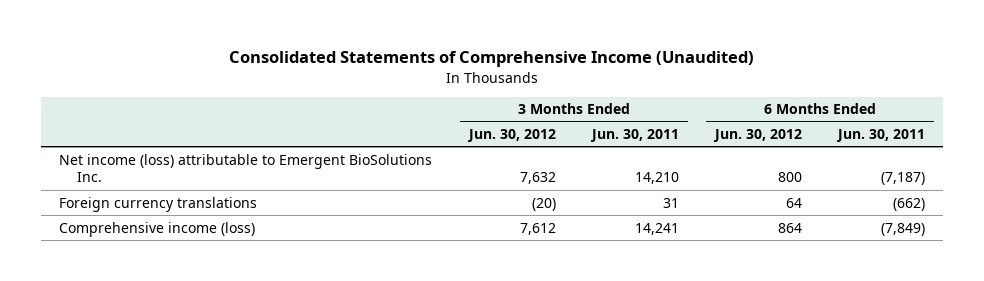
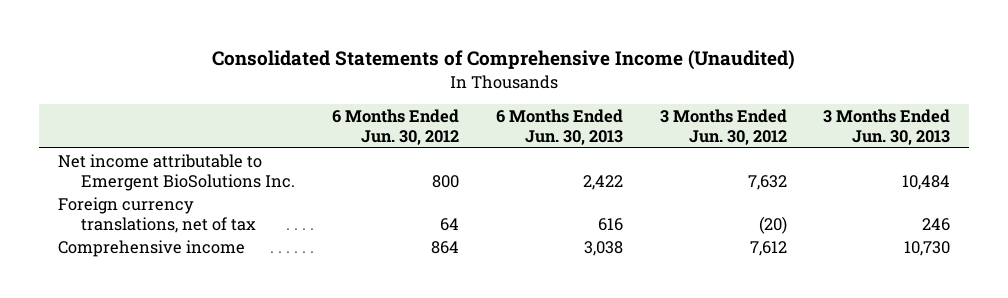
[589,129,679,143] Jun. 30, 2011 -> none
[835,129,925,143] Jun. 30, 2011 -> none
none -> [495,109,623,145] 6 Months Ended Jun. 30, 2013
none -> [823,109,951,145] 3 Months Ended Jun. 30, 2013
[59,153,433,183] Net income (loss) attributable to Emergent BioSolutions Inc. -> [57,153,296,191] Net income attributable to Emergent BioSolutions Inc.
[59,196,258,212] Foreign currency translations -> [57,196,257,233] Foreign currency translations, net of tax
[59,221,256,237] Comprehensive income (loss) -> [57,239,245,257] Comprehensive income

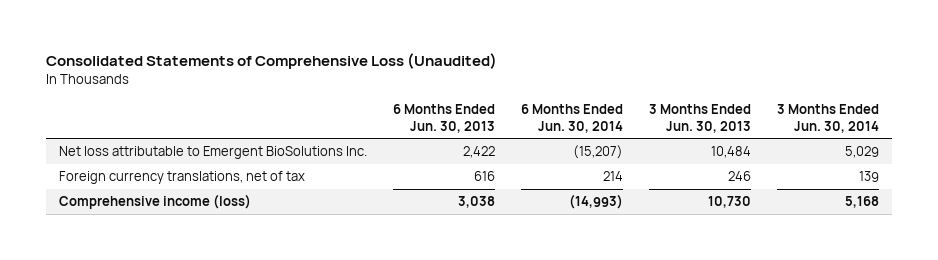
[212,50,796,71] Consolidated Statements of Comprehensive Income (Unaudited) -> [45,53,497,70] Consolidated Statements of Comprehensive Loss (Unaudited)
[332,109,460,145] 6 Months Ended Jun. 30, 2012 -> none
[659,109,787,145] 3 Months Ended Jun. 30, 2012 -> none
none -> [521,104,624,133] 6 Months Ended Jun. 30, 2014
none -> [777,104,880,133] 3 Months Ended Jun. 30, 2014
[57,153,296,191] Net income attributable to Emergent BioSolutions Inc. -> [58,146,367,160] Net loss attributable to Emergent BioSolutions Inc.
[57,239,245,257] Comprehensive income -> [58,194,251,210] Comprehensive income (loss)

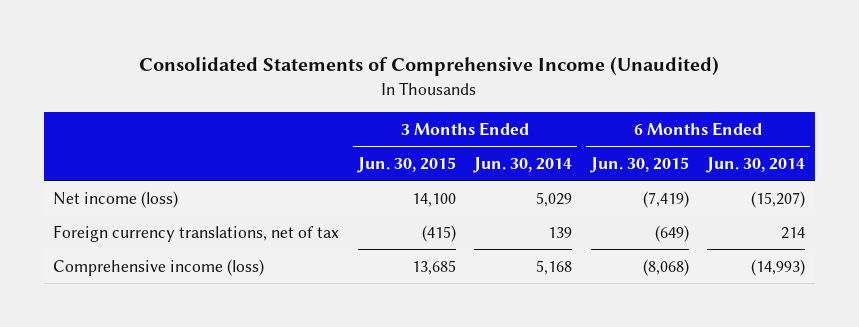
[45,53,497,70] Consolidated Statements of Comprehensive Loss (Unaudited) -> [139,56,720,77] Consolidated Statements of Comprehensive Income (Unaudited)
[393,104,496,133] 6 Months Ended Jun. 30, 2013 -> none
[649,104,752,133] 3 Months Ended Jun. 30, 2013 -> none
none -> [356,156,456,173] Jun. 30, 2015
none -> [589,156,689,173] Jun. 30, 2015
[58,146,367,160] Net loss attributable to Emergent BioSolutions Inc. -> [53,190,179,208] Net income (loss)

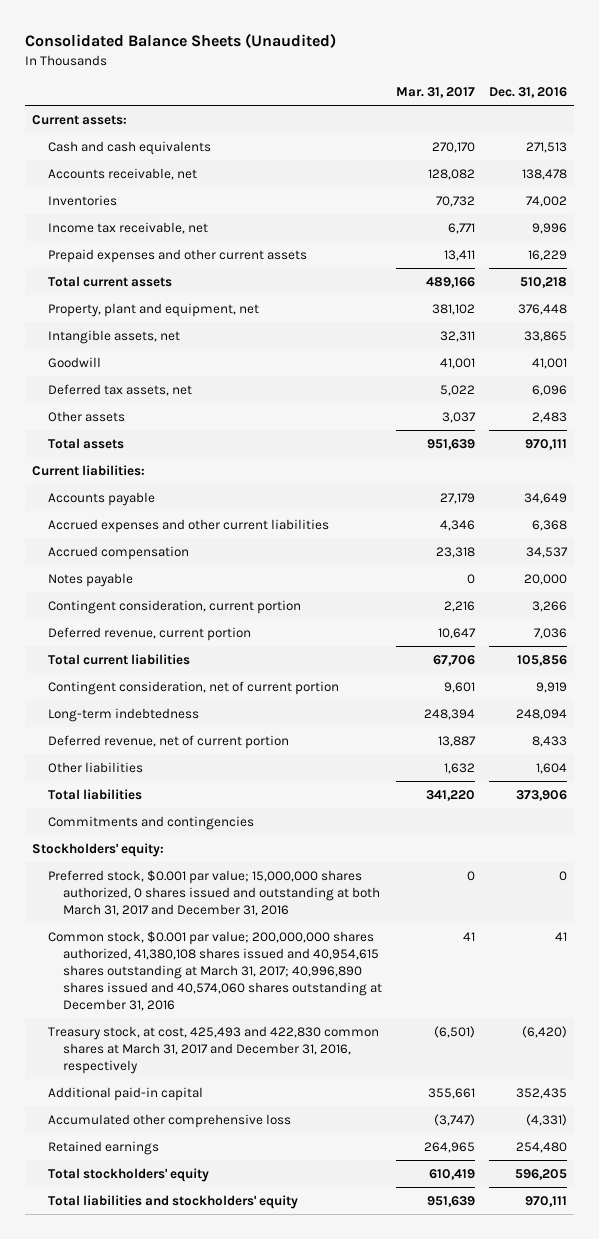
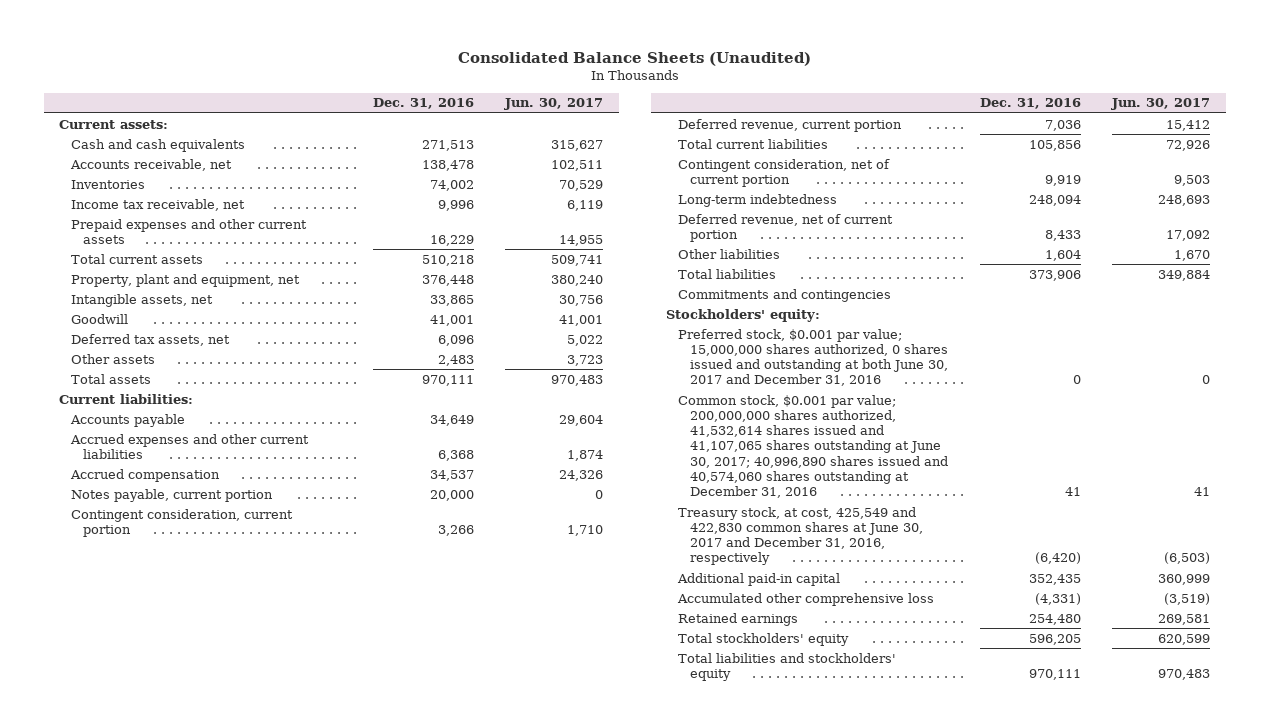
[396,87,476,99] Mar. 31, 2017 -> none
none -> [504,98,604,111] Jun. 30, 2017
[47,572,133,587] Notes payable -> [71,488,274,502] Notes payable, current portion
[47,869,381,916] Preferred stock, $0.001 par value; 15,000,000 shares authorized, 0 shares issued and outstanding at both March 31, 2017 and December 31, 2016 -> [678,328,949,387] Preferred stock, $0.001 par value; 15,000,000 shares authorized, 0 shares issued and outstanding at both June 30, 2017 and December 31, 2016
[47,930,383,1011] Common stock, $0.001 par value; 200,000,000 shares authorized, 41,380,108 shares issued and 40,954,615 shares outstanding at March 31, 2017; 40,996,890 shares issued and 40,574,060 shares outstanding at December 31, 2016 -> [678,394,949,499] Common stock, $0.001 par value; 200,000,000 shares authorized, 41,532,614 shares issued and 41,107,065 shares outstanding at June 30, 2017; 40,996,890 shares issued and 40,574,060 shares outstanding at December 31, 2016
[47,1025,379,1074] Treasury stock, at cost, 425,493 and 422,830 common shares at March 31, 2017 and December 31, 2016, respectively -> [678,506,924,566] Treasury stock, at cost, 425,549 and 422,830 common shares at June 30, 2017 and December 31, 2016, respectively

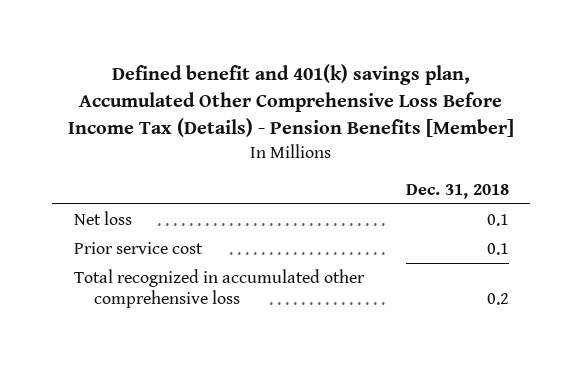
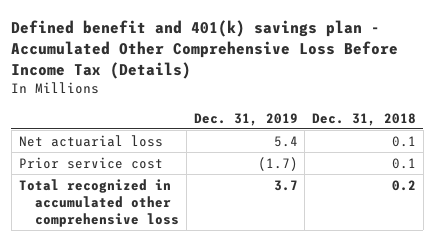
[68,63,515,138] Defined benefit and 401(k) savings plan, Accumulated Other Comprehensive Loss Before Income Tax (Details) - Pension Benefits [Member] -> [11,19,399,79] Defined benefit and 401(k) savings plan - Accumulated Other Comprehensive Loss Before Income Tax (Details)
none -> [193,112,298,126] Dec. 31, 2019
[73,210,132,225] Net loss -> [18,134,163,147] Net actuarial loss

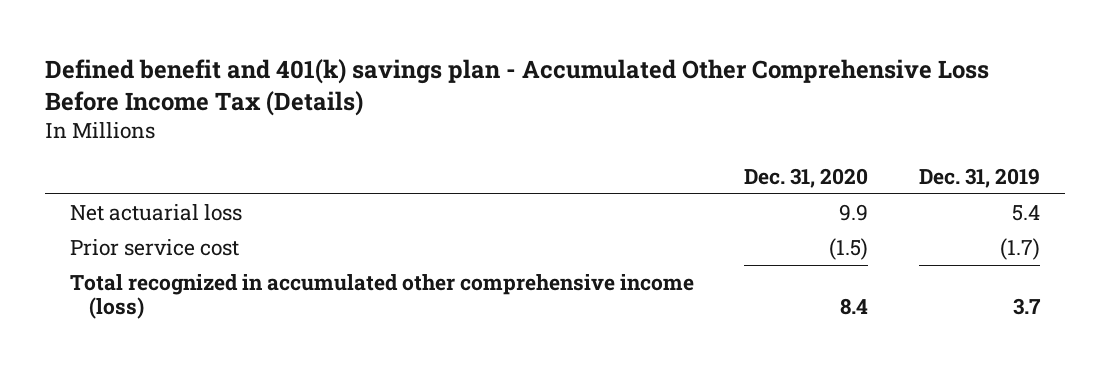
[312,112,417,126] Dec. 31, 2018 -> none
none -> [744,167,869,188] Dec. 31, 2020
[18,178,180,228] Total recognized in accumulated other comprehensive loss -> [70,274,695,320] Total recognized in accumulated other comprehensive income (loss)

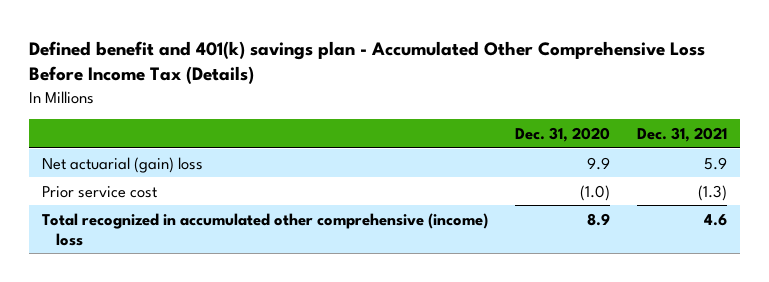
[918,167,1040,188] Dec. 31, 2019 -> none
none -> [636,127,727,143] Dec. 31, 2021
[70,204,243,222] Net actuarial loss -> [42,156,204,173] Net actuarial (gain) loss
[829,238,869,261] (1.5) -> [579,184,610,201] (1.0)
[70,274,695,320] Total recognized in accumulated other comprehensive income (loss) -> [42,212,489,246] Total recognized in accumulated other comprehensive (income) loss
[840,298,869,316] 8.4 -> [586,212,610,226] 8.9

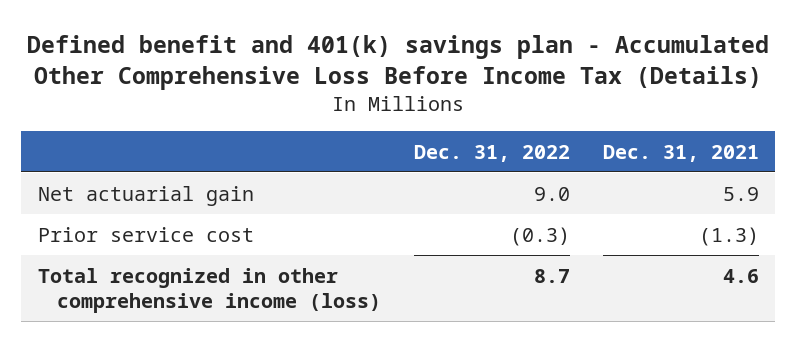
[514,127,610,143] Dec. 31, 2020 -> none
none -> [414,144,571,162] Dec. 31, 2022
[42,156,204,173] Net actuarial (gain) loss -> [37,185,254,206] Net actuarial gain
[42,212,489,246] Total recognized in accumulated other comprehensive (income) loss -> [37,267,382,314] Total recognized in other comprehensive income (loss)

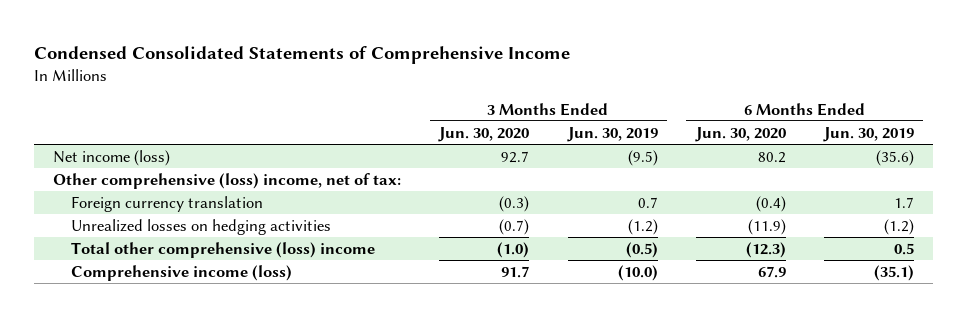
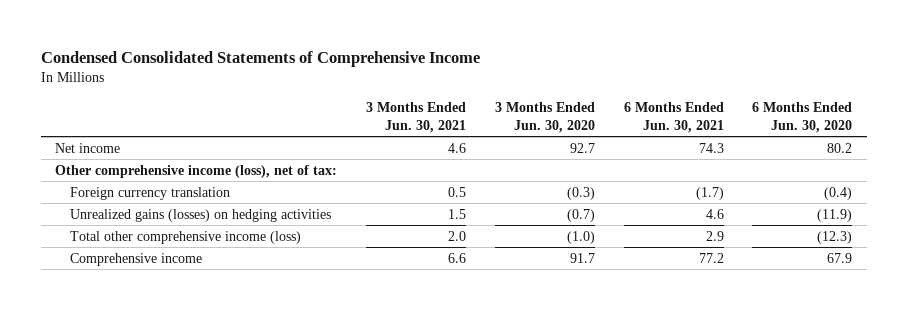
[566,126,658,142] Jun. 30, 2019 -> none
[822,126,914,142] Jun. 30, 2019 -> none
none -> [366,101,467,133] 3 Months Ended Jun. 30, 2021
none -> [623,101,724,133] 6 Months Ended Jun. 30, 2021
[53,149,171,166] Net income (loss) -> [55,142,121,153] Net income
[53,172,402,189] Other comprehensive (loss) income, net of tax: -> [55,164,338,178] Other comprehensive income (loss), net of tax:
[71,218,332,235] Unrealized losses on hedging activities -> [69,208,331,222] Unrealized gains (losses) on hedging activities
[71,241,376,258] Total other comprehensive (loss) income -> [69,230,301,244] Total other comprehensive income (loss)
[71,264,293,281] Comprehensive income (loss) -> [69,252,202,266] Comprehensive income

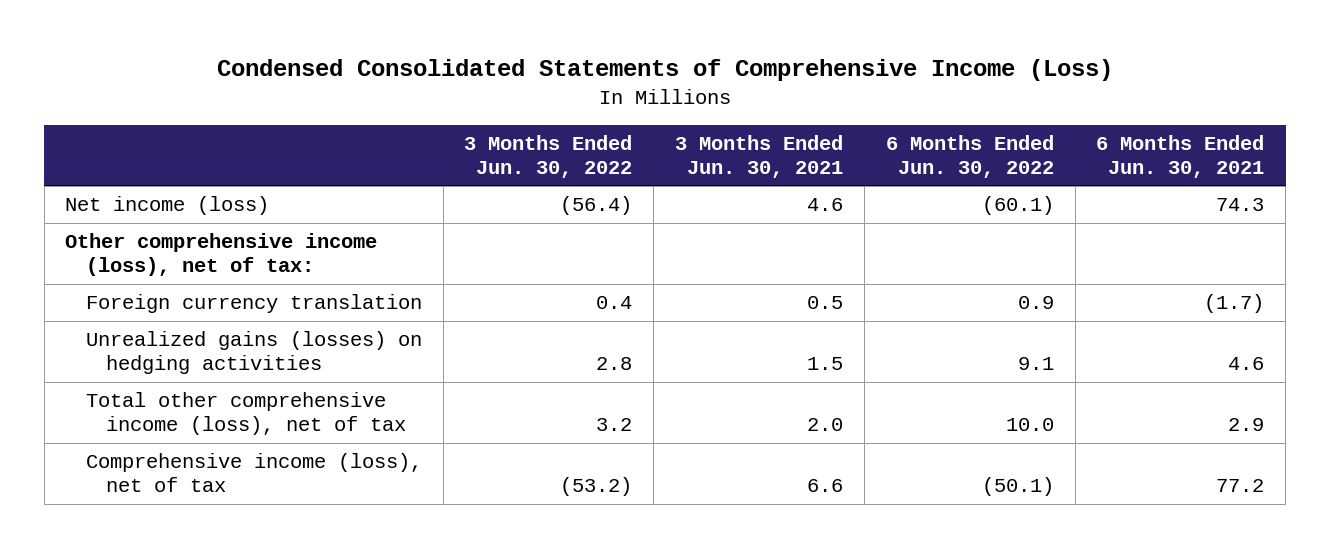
[40,50,480,67] Condensed Consolidated Statements of Comprehensive Income -> [216,59,1113,82] Condensed Consolidated Statements of Comprehensive Income (Loss)
[494,101,595,133] 3 Months Ended Jun. 30, 2020 -> none
[752,101,853,133] 6 Months Ended Jun. 30, 2020 -> none
none -> [464,135,633,179] 3 Months Ended Jun. 30, 2022
none -> [885,135,1054,179] 6 Months Ended Jun. 30, 2022
[55,142,121,153] Net income -> [65,196,270,216] Net income (loss)
[69,230,301,244] Total other comprehensive income (loss) -> [85,392,407,436] Total other comprehensive income (loss), net of tax
[69,252,202,266] Comprehensive income -> [85,453,422,493] Comprehensive income (loss), net of tax

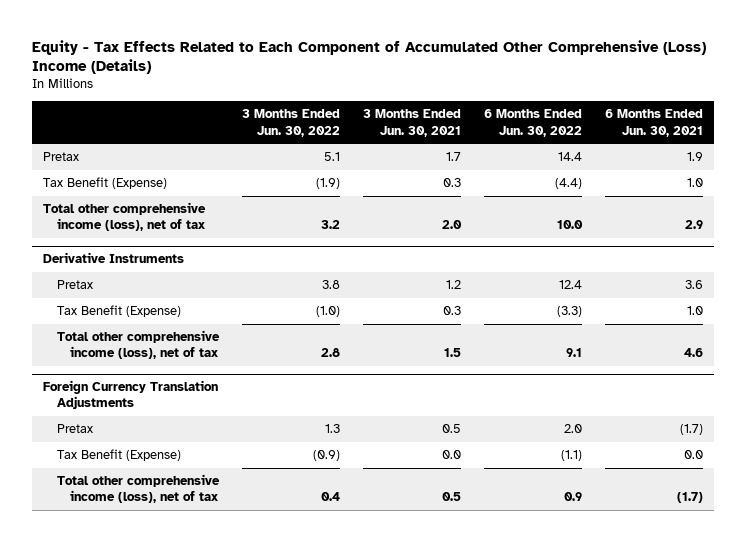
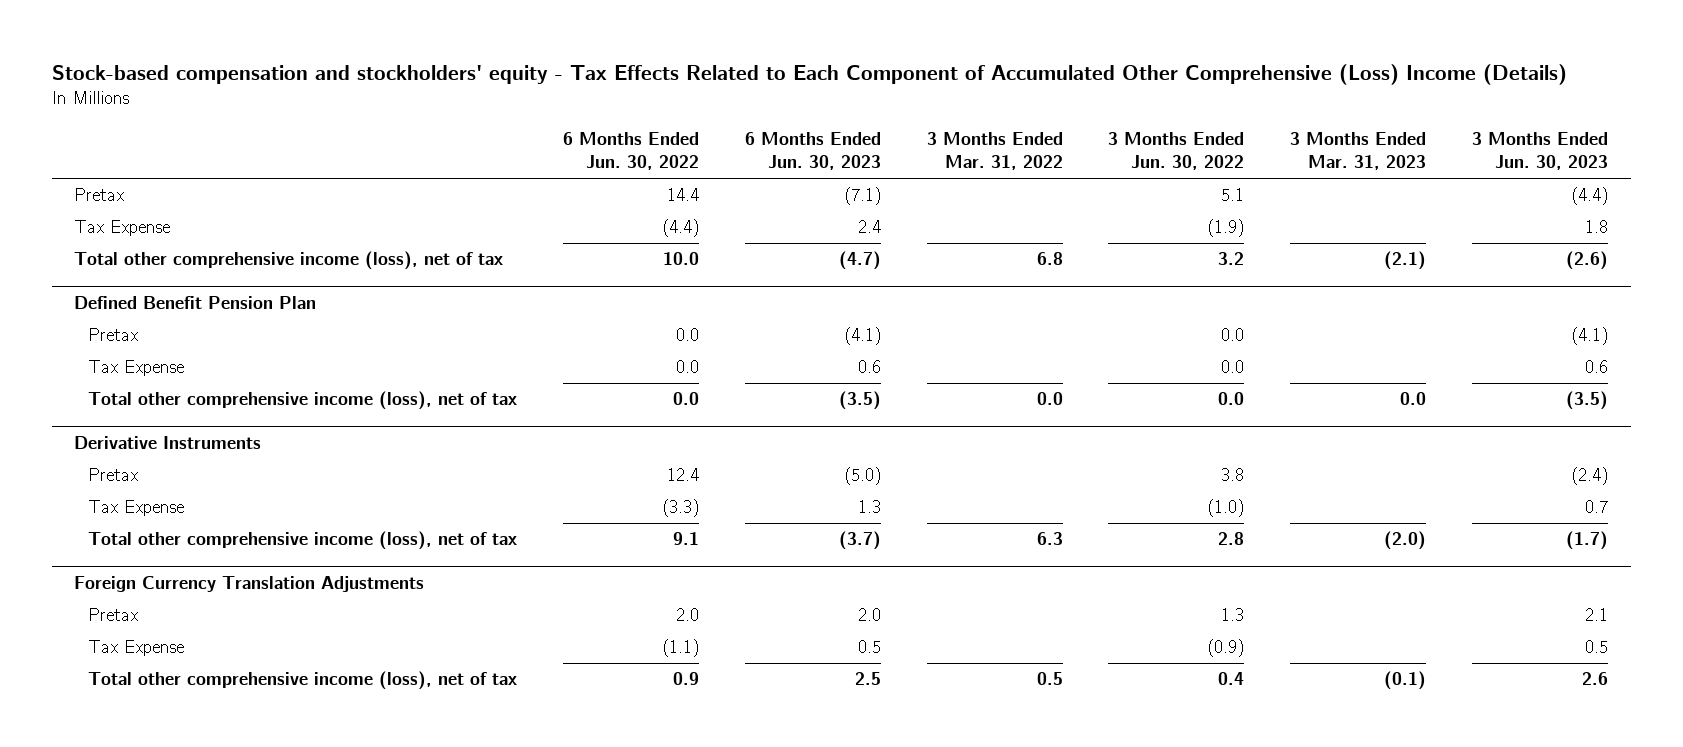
[32,39,707,75] Equity - Tax Effects Related to Each Component of Accumulated Other Comprehensive (Loss) Income (Details) -> [51,63,1567,85] Stock-based compensation and stockholders' equity - Tax Effects Related to Each Component of Accumulated Other Comprehensive (Loss) Income (Details)
[362,109,461,137] 3 Months Ended Jun. 30, 2021 -> none
[604,109,703,137] 6 Months Ended Jun. 30, 2021 -> none
none -> [744,131,881,171] 6 Months Ended Jun. 30, 2023
none -> [926,131,1063,171] 3 Months Ended Mar. 31, 2022
none -> [1290,131,1427,171] 3 Months Ended Mar. 31, 2023
none -> [1472,131,1609,171] 3 Months Ended Jun. 30, 2023
[43,177,168,190] Tax Benefit (Expense) -> [74,220,171,237] Tax Expense
none -> [74,296,317,310] Defined Benefit Pension Plan
none -> [88,328,139,342] Pretax
none -> [88,360,185,377] Tax Expense
none -> [88,391,518,411] Total other comprehensive income (loss), net of tax
[56,305,181,318] Tax Benefit (Expense) -> [88,500,185,517] Tax Expense
[56,449,181,462] Tax Benefit (Expense) -> [88,640,185,657] Tax Expense

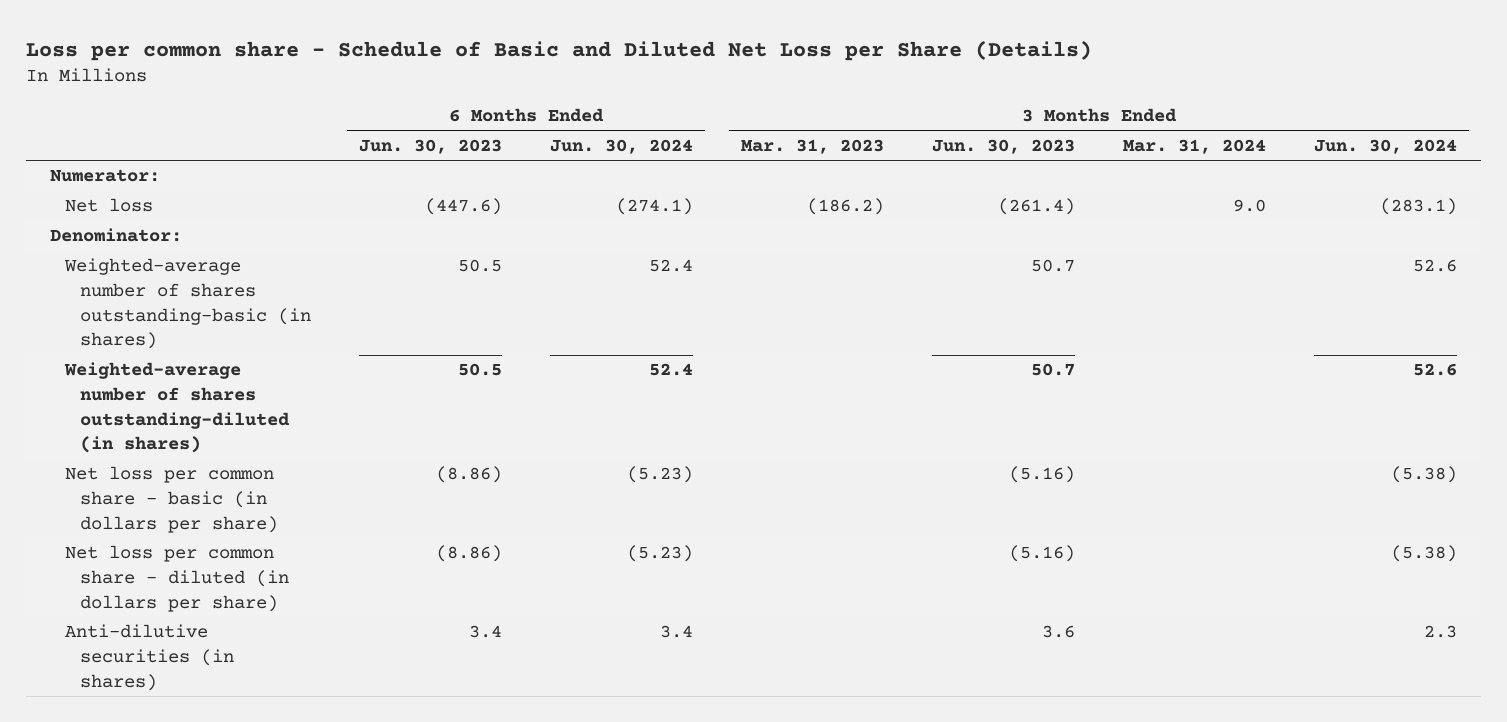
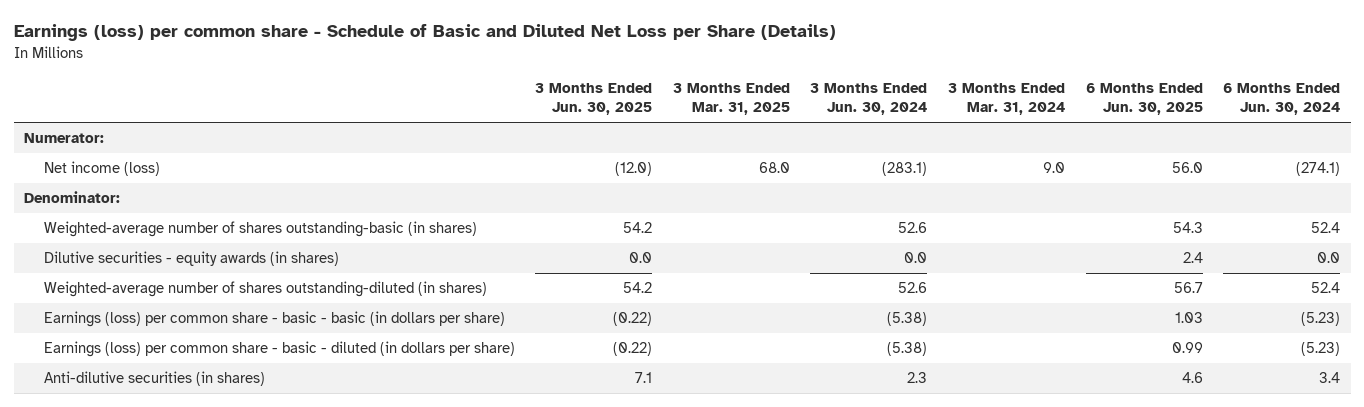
[26,39,1093,61] Loss per common share - Schedule of Basic and Diluted Net Loss per Share (Details) -> [13,24,836,42] Earnings (loss) per common share - Schedule of Basic and Diluted Net Loss per Share (Details)
[359,138,503,154] Jun. 30, 2023 -> none
[741,138,885,154] Mar. 31, 2023 -> none
[932,138,1076,154] Jun. 30, 2023 -> none
none -> [535,83,653,116] 3 Months Ended Jun. 30, 2025
none -> [672,83,790,116] 3 Months Ended Mar. 31, 2025
none -> [1085,83,1203,116] 6 Months Ended Jun. 30, 2025
[65,198,154,213] Net loss -> [43,161,160,177] Net income (loss)
none -> [43,251,339,267] Dilutive securities - equity awards (in shares)
[65,466,279,533] Net loss per common share - basic (in dollars per share) -> [43,311,505,328] Earnings (loss) per common share - basic - basic (in dollars per share)
[65,545,290,612] Net loss per common share - diluted (in dollars per share) -> [43,341,515,358] Earnings (loss) per common share - basic - diluted (in dollars per share)

